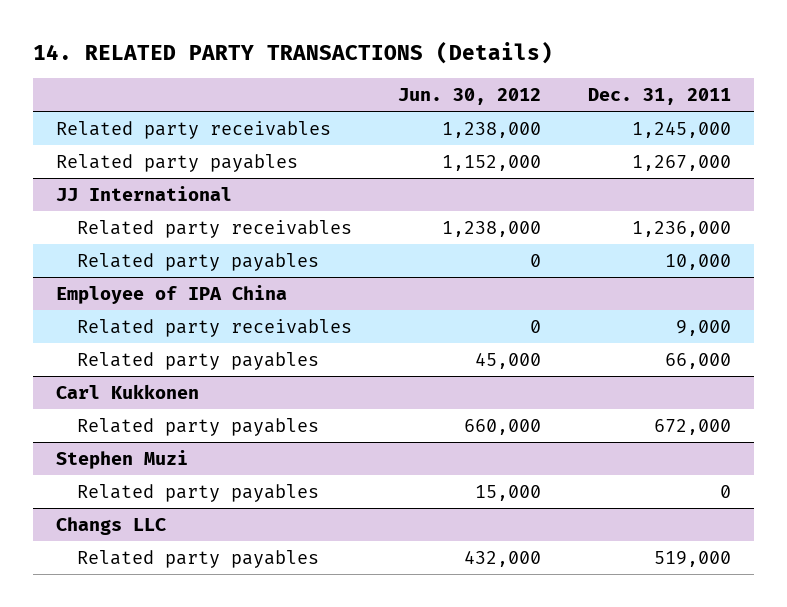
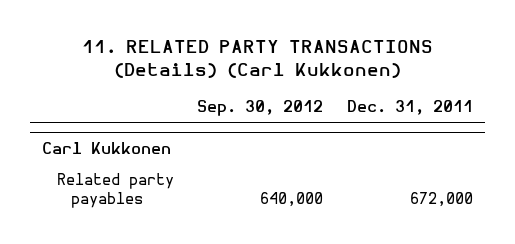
[32,41,553,65] 14. RELATED PARTY TRANSACTIONS (Details) -> [81,40,433,79] 11. RELATED PARTY TRANSACTIONS (Details) (Carl Kukkonen)
[398,87,542,105] Jun. 30, 2012 -> none
none -> [197,100,324,117] Sep. 30, 2012
[55,120,331,139] Related party receivables -> none
[55,153,298,172] Related party payables -> none
[55,185,232,201] JJ International -> none
[76,219,352,238] Related party receivables -> none
[76,252,319,271] Related party payables -> none
[55,284,287,304] Employee of IPA China -> none
[76,318,352,337] Related party receivables -> none
[76,351,319,370] Related party payables -> none
[55,449,188,469] Stephen Muzi -> none
[76,483,319,502] Related party payables -> none
[55,516,166,535] Changs LLC -> none
[76,549,319,568] Related party payables -> none

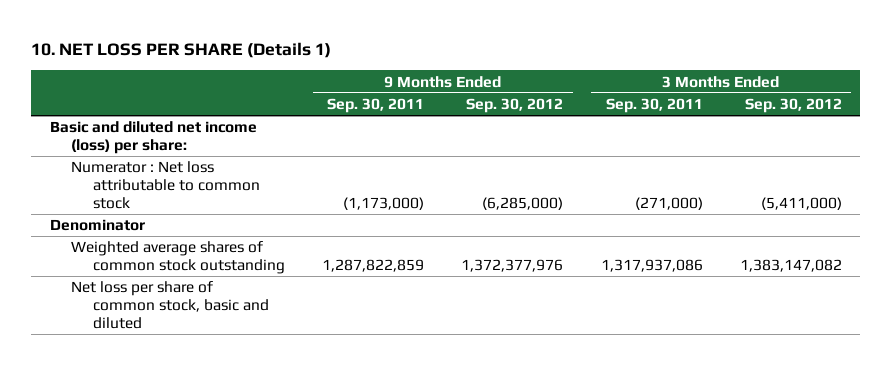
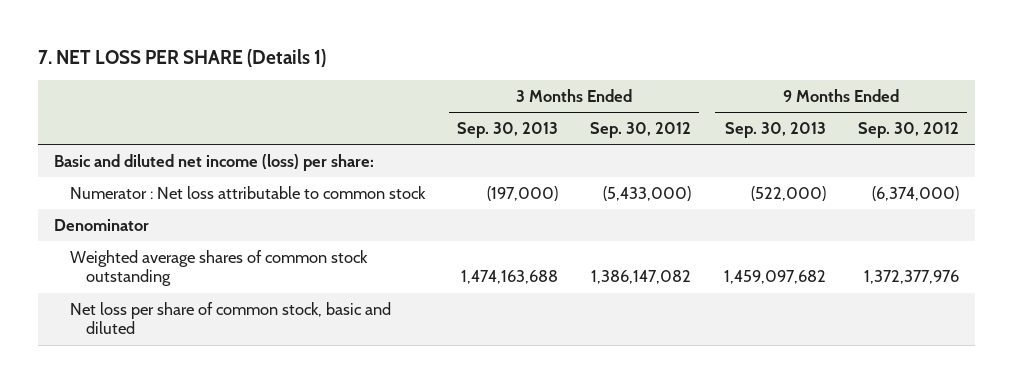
[31,41,332,58] 10. NET LOSS PER SHARE (Details 1) -> [38,48,327,67] 7. NET LOSS PER SHARE (Details 1)
[327,97,425,113] Sep. 30, 2011 -> none
[605,97,703,113] Sep. 30, 2011 -> none
none -> [457,122,559,139] Sep. 30, 2013
none -> [724,122,826,139] Sep. 30, 2013
[482,197,564,211] (6,285,000) -> [871,185,959,201] (6,374,000)
[760,197,842,211] (5,411,000) -> [603,185,692,201] (5,433,000)
[739,259,842,273] 1,383,147,082 -> [591,270,692,285] 1,386,147,082

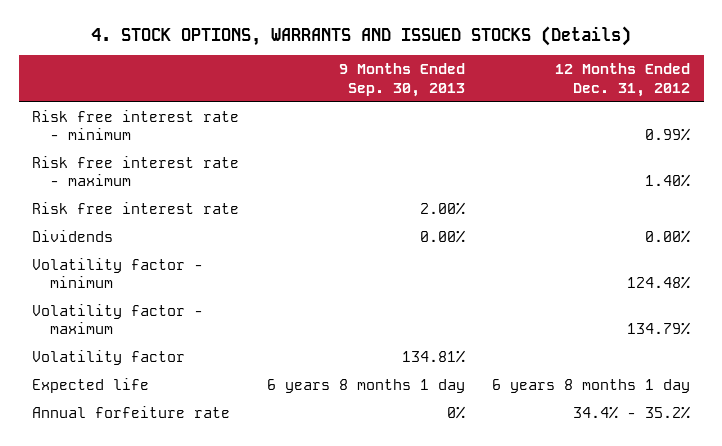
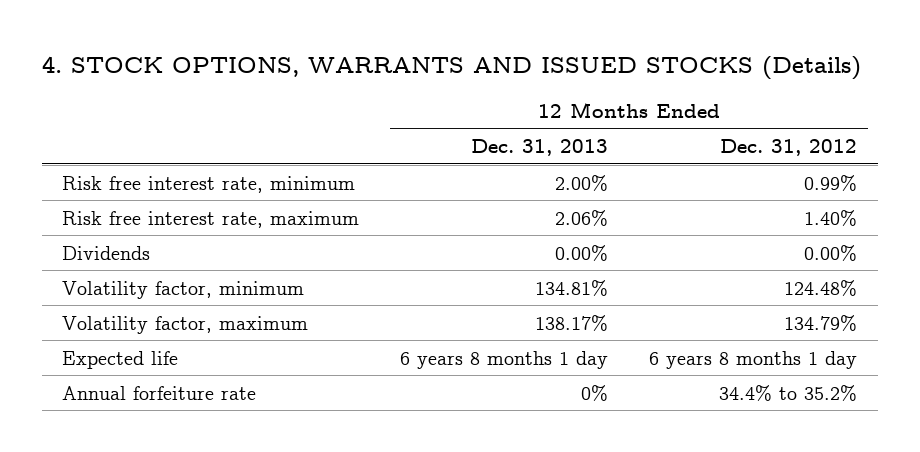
[338,63,465,97] 9 Months Ended Sep. 30, 2013 -> none
none -> [471,138,609,156] Dec. 31, 2013
[32,201,240,214] Risk free interest rate -> none
[32,109,240,141] Risk free interest rate - minimum -> [62,175,356,193] Risk free interest rate, minimum
[32,155,240,187] Risk free interest rate - maximum -> [62,210,360,228] Risk free interest rate, maximum
[32,349,186,365] Volatility factor -> none
[32,257,204,289] Volatility factor - minimum -> [62,280,305,299] Volatility factor, minimum
[32,303,204,335] Volatility factor - maximum -> [62,315,309,334] Volatility factor, maximum
[573,405,691,419] 34.4% - 35.2% -> [719,384,858,401] 34.4% to 35.2%

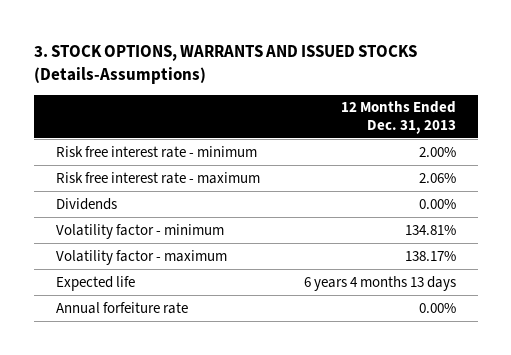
[41,56,861,81] 4. STOCK OPTIONS, WARRANTS AND ISSUED STOCKS (Details) -> [33,44,417,84] 3. STOCK OPTIONS, WARRANTS AND ISSUED STOCKS (Details-Assumptions)
[720,138,858,156] Dec. 31, 2012 -> none
[62,175,356,193] Risk free interest rate, minimum -> [55,145,257,158] Risk free interest rate - minimum
[62,210,360,228] Risk free interest rate, maximum -> [55,171,260,184] Risk free interest rate - maximum
[62,280,305,299] Volatility factor, minimum -> [55,223,224,239] Volatility factor - minimum
[62,315,309,334] Volatility factor, maximum -> [55,249,227,265] Volatility factor - maximum
[400,350,609,369] 6 years 8 months 1 day -> [303,275,456,291] 6 years 4 months 13 days
[581,384,609,401] 0% -> [418,302,456,313] 0.00%

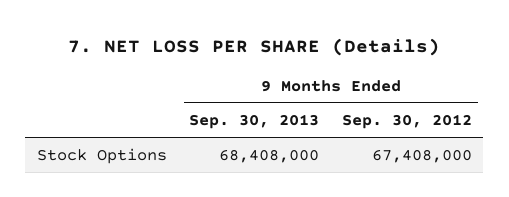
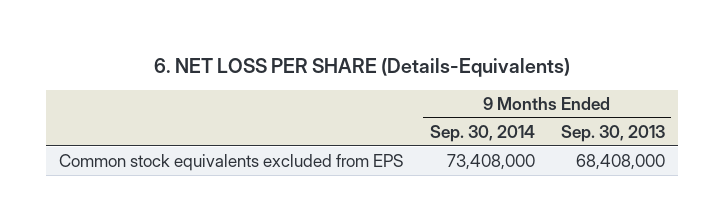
[68,37,441,56] 7. NET LOSS PER SHARE (Details) -> [154,57,571,77] 6. NET LOSS PER SHARE (Details-Equivalents)
[342,113,473,129] Sep. 30, 2012 -> none
none -> [429,124,535,142] Sep. 30, 2014
[36,148,167,165] Stock Options -> [59,154,404,172] Common stock equivalents excluded from EPS

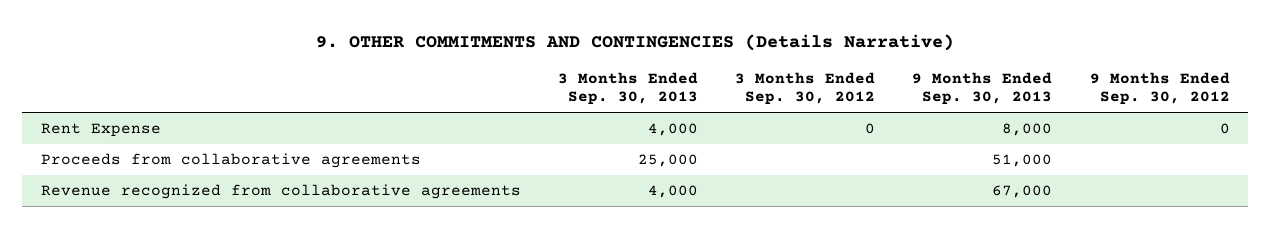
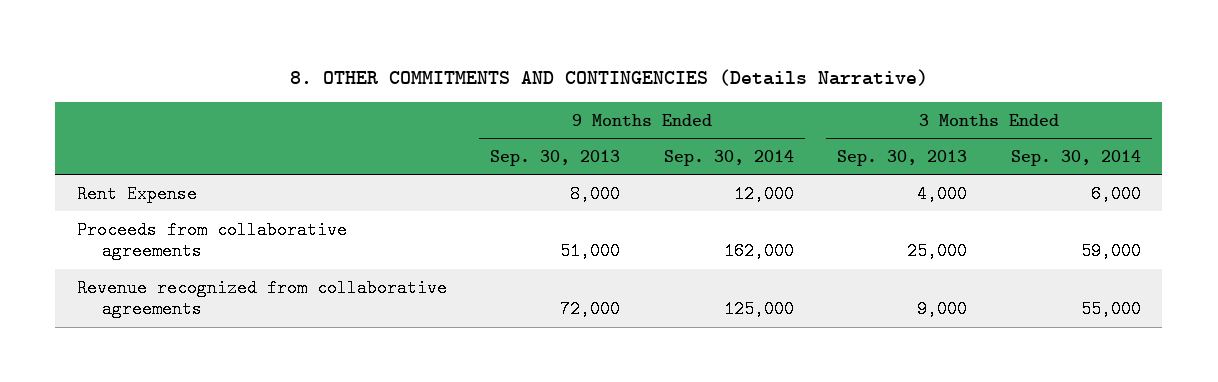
[316,33,955,51] 9. OTHER COMMITMENTS AND CONTINGENCIES (Details Narrative) -> [289,68,928,86] 8. OTHER COMMITMENTS AND CONTINGENCIES (Details Narrative)
[735,71,876,106] 3 Months Ended Sep. 30, 2012 -> none
[1089,71,1230,106] 9 Months Ended Sep. 30, 2012 -> none
none -> [663,149,794,166] Sep. 30, 2014
none -> [1010,149,1141,166] Sep. 30, 2014
[648,185,699,199] 4,000 -> [917,300,968,319] 9,000
[992,185,1053,199] 67,000 -> [560,300,621,319] 72,000

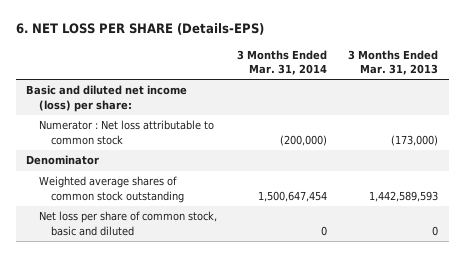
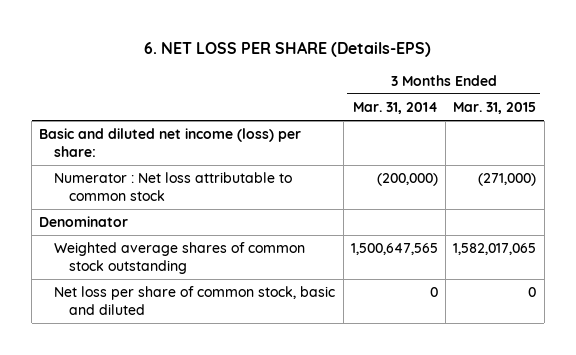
[348,50,439,76] 3 Months Ended Mar. 31, 2013 -> none
none -> [453,102,537,115] Mar. 31, 2015
[258,190,328,202] 1,500,647,454 -> [350,243,438,256] 1,500,647,565

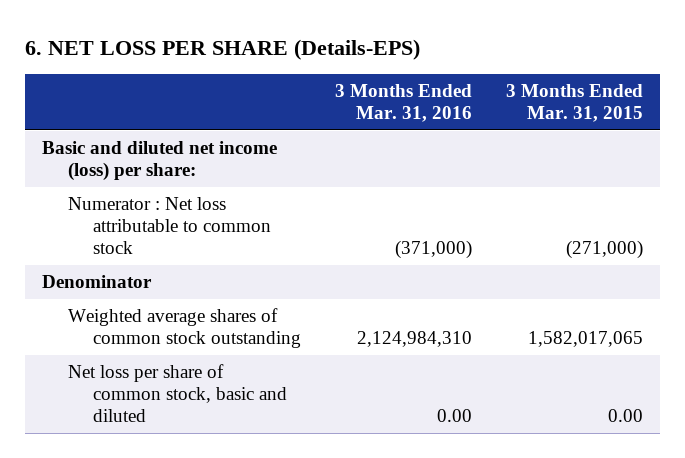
[352,102,438,115] Mar. 31, 2014 -> none
none -> [334,83,472,123] 3 Months Ended Mar. 31, 2016
[528,287,537,298] 0 -> [607,409,643,423] 0.00

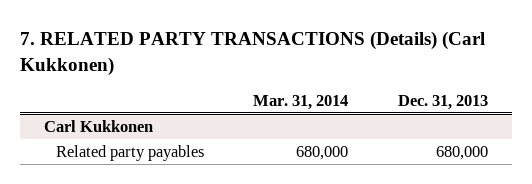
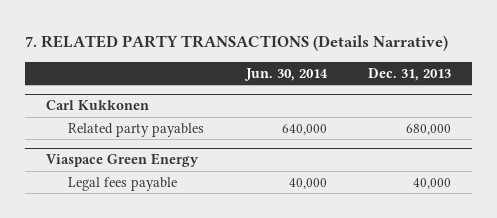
[19,31,485,77] 7. RELATED PARTY TRANSACTIONS (Details) (Carl Kukkonen) -> [24,35,448,52] 7. RELATED PARTY TRANSACTIONS (Details Narrative)
[253,94,349,110] Mar. 31, 2014 -> none
none -> [243,67,328,81] Jun. 30, 2014
none -> [45,153,199,168] Viaspace Green Energy
none -> [67,176,177,191] Legal fees payable

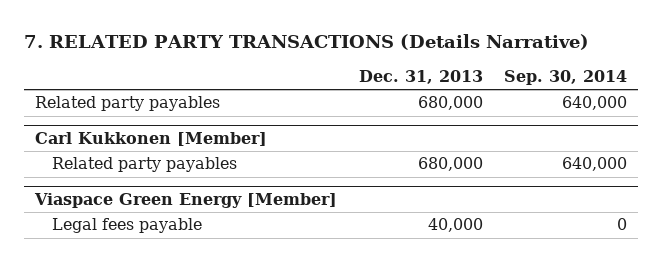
[243,67,328,81] Jun. 30, 2014 -> none
none -> [504,69,628,85] Sep. 30, 2014
[45,100,149,111] Carl Kukkonen -> none
none -> [34,132,267,147] Carl Kukkonen [Member]
none -> [52,157,238,173] Related party payables
[45,153,199,168] Viaspace Green Energy -> [33,193,337,209] Viaspace Green Energy [Member]

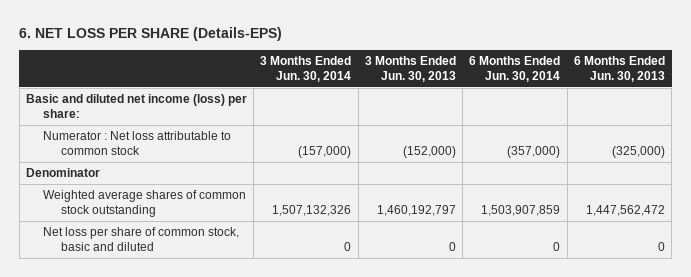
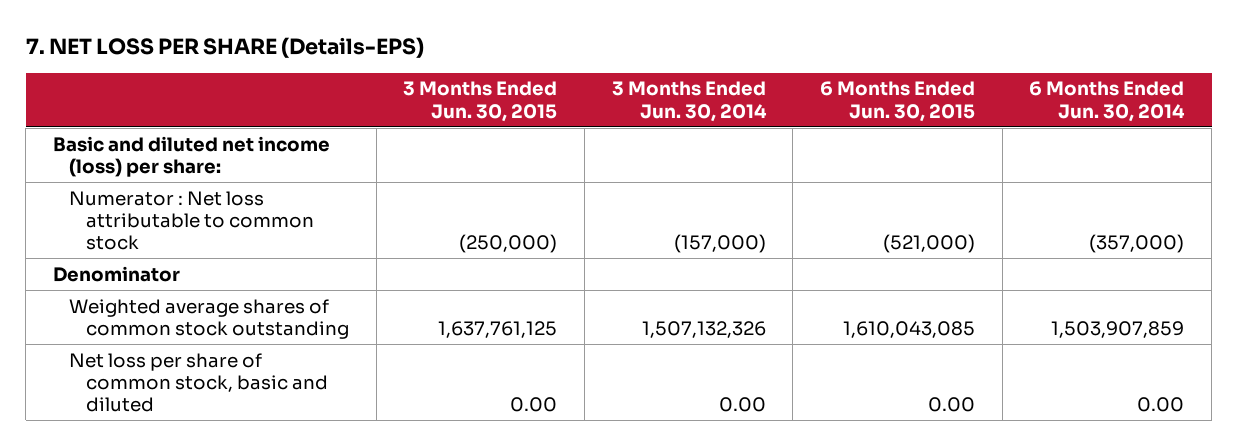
[19,26,283,41] 6. NET LOSS PER SHARE (Details-EPS) -> [25,37,424,59] 7. NET LOSS PER SHARE (Details-EPS)
[364,56,456,83] 3 Months Ended Jun. 30, 2013 -> none
[573,56,665,83] 6 Months Ended Jun. 30, 2013 -> none
none -> [403,81,558,122] 3 Months Ended Jun. 30, 2015
none -> [820,81,976,122] 6 Months Ended Jun. 30, 2015
[344,242,352,252] 0 -> [718,397,766,413] 0.00
[553,242,561,252] 0 -> [1137,397,1185,413] 0.00

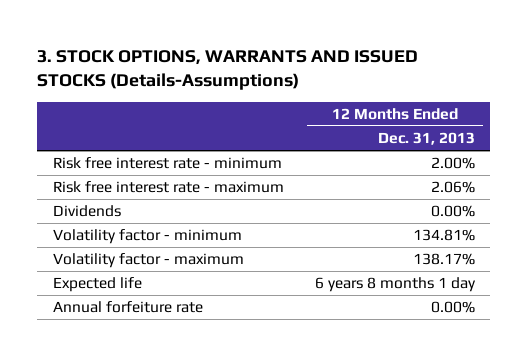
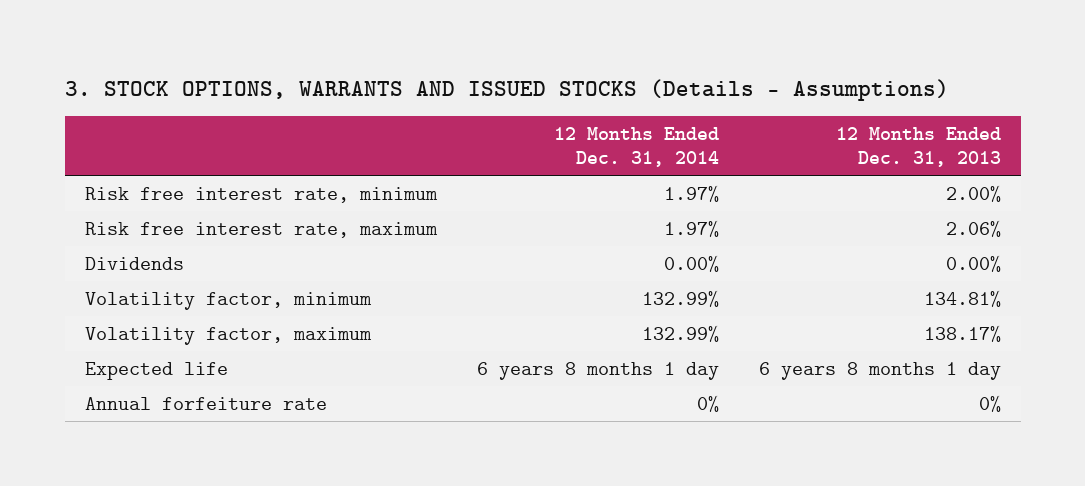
[37,49,419,91] 3. STOCK OPTIONS, WARRANTS AND ISSUED STOCKS (Details-Assumptions) -> [64,79,949,102] 3. STOCK OPTIONS, WARRANTS AND ISSUED STOCKS (Details - Assumptions)
none -> [553,127,719,168] 12 Months Ended Dec. 31, 2014
[52,157,282,170] Risk free interest rate - minimum -> [84,186,438,203] Risk free interest rate, minimum
[52,181,284,194] Risk free interest rate - maximum -> [84,221,438,238] Risk free interest rate, maximum
[52,229,242,245] Volatility factor - minimum -> [84,291,372,310] Volatility factor, minimum
[52,253,244,269] Volatility factor - maximum -> [84,326,372,345] Volatility factor, maximum
[430,301,475,314] 0.00% -> [978,394,1001,412] 0%

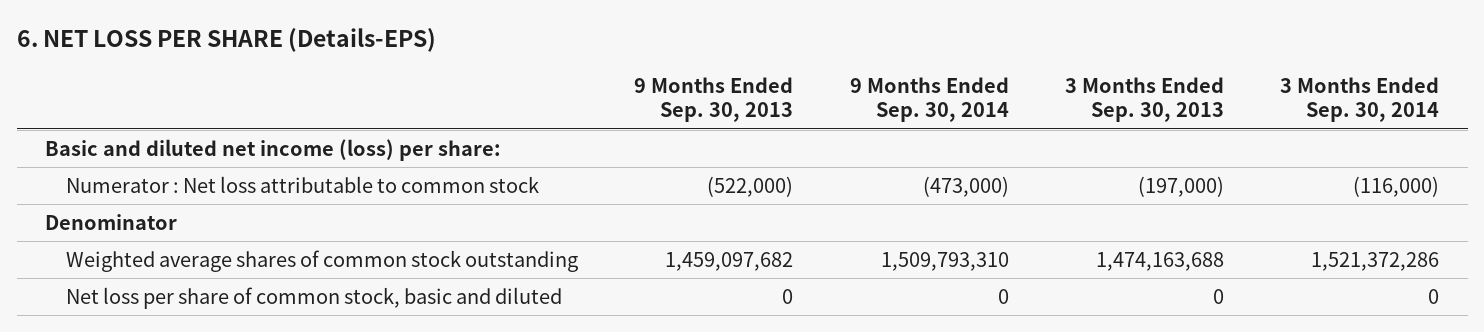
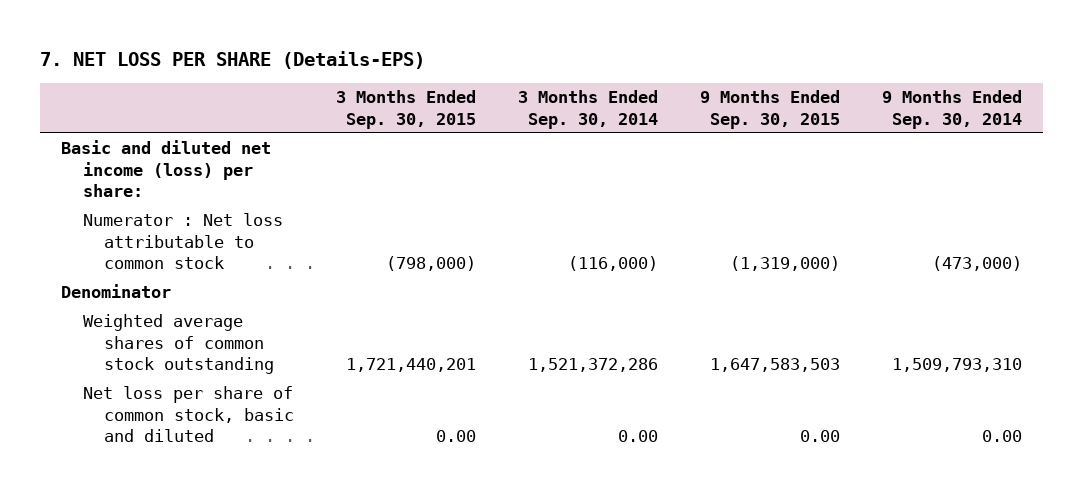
[16,28,436,53] 6. NET LOSS PER SHARE (Details-EPS) -> [40,51,426,70] 7. NET LOSS PER SHARE (Details-EPS)
[634,76,794,123] 9 Months Ended Sep. 30, 2013 -> none
[1064,76,1224,123] 3 Months Ended Sep. 30, 2013 -> none
none -> [335,90,476,129] 3 Months Ended Sep. 30, 2015
none -> [699,90,840,129] 9 Months Ended Sep. 30, 2015
[997,288,1009,304] 0 -> [981,430,1022,443] 0.00
[1428,288,1440,304] 0 -> [617,430,658,443] 0.00

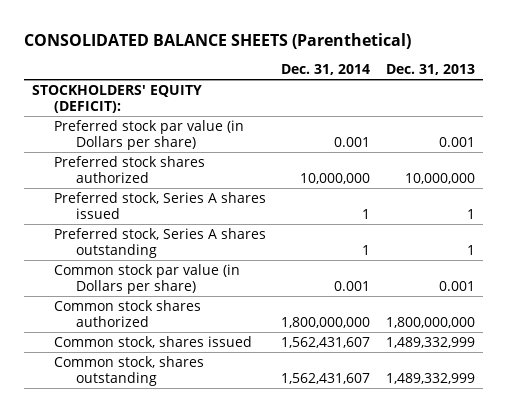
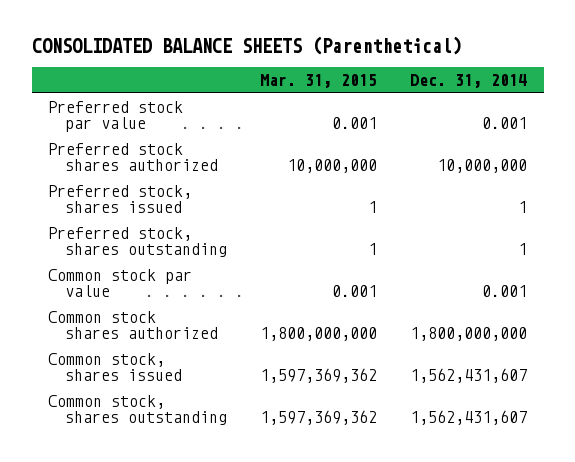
[385,64,475,76] Dec. 31, 2013 -> none
none -> [260,74,378,89] Mar. 31, 2015
[31,84,202,113] STOCKHOLDERS' EQUITY (DEFICIT): -> none
[53,119,244,150] Preferred stock par value (in Dollars per share) -> [48,101,184,133] Preferred stock par value
[53,191,266,219] Preferred stock, Series A shares issued -> [48,185,193,214] Preferred stock, shares issued
[53,227,266,258] Preferred stock, Series A shares outstanding -> [48,227,228,258] Preferred stock, shares outstanding
[53,263,240,294] Common stock par value (in Dollars per share) -> [48,269,193,298] Common stock par value

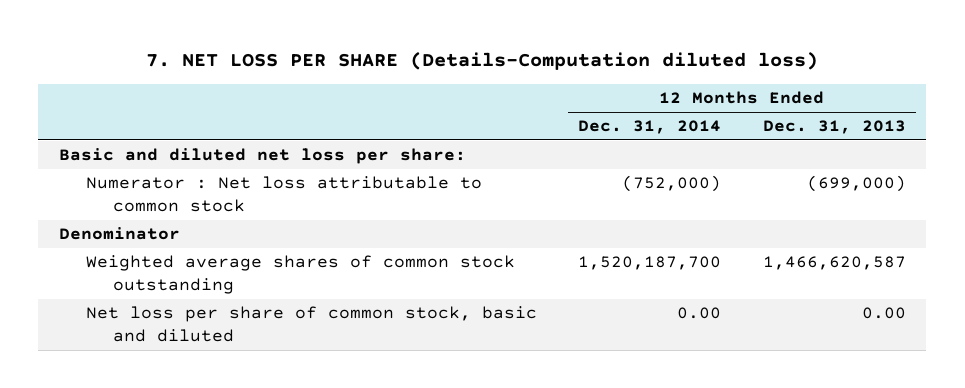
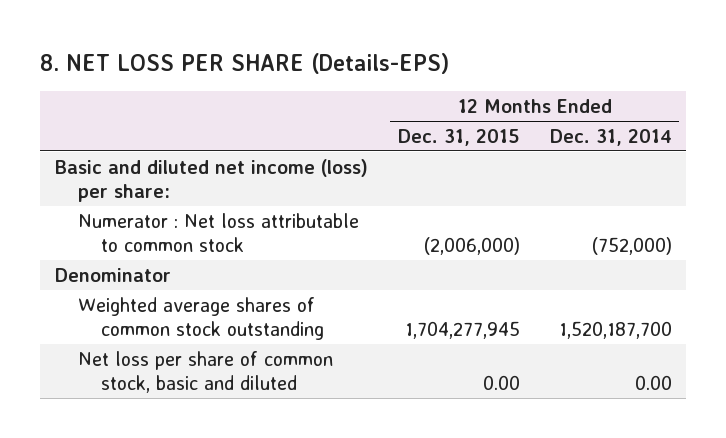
[146,52,819,71] 7. NET LOSS PER SHARE (Details-Computation diluted loss) -> [39,53,449,75] 8. NET LOSS PER SHARE (Details-EPS)
[762,120,906,135] Dec. 31, 2013 -> none
none -> [397,128,520,146] Dec. 31, 2015
[58,148,466,165] Basic and diluted net loss per share: -> [54,158,368,203] Basic and diluted net income (loss) per share:

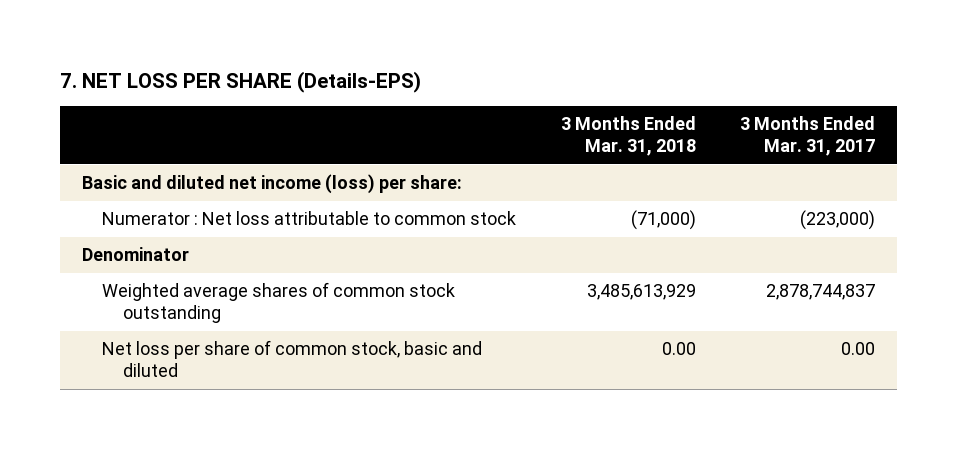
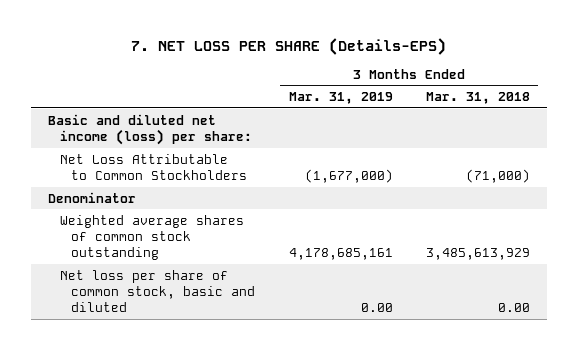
[740,116,876,156] 3 Months Ended Mar. 31, 2017 -> none
none -> [288,92,393,105] Mar. 31, 2019
[102,211,517,226] Numerator : Net loss attributable to common stock -> [59,153,248,180] Net Loss Attributable to Common Stockholders

